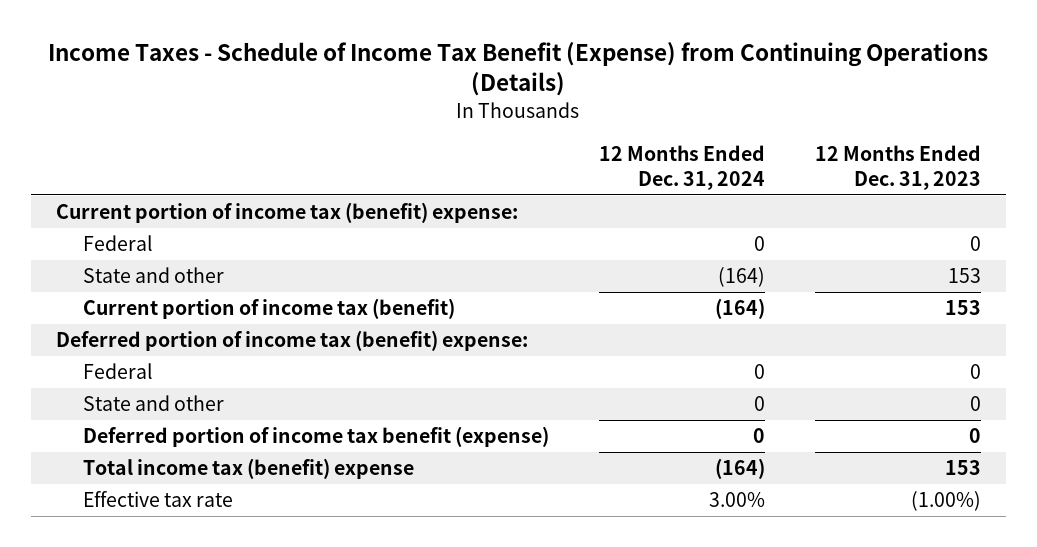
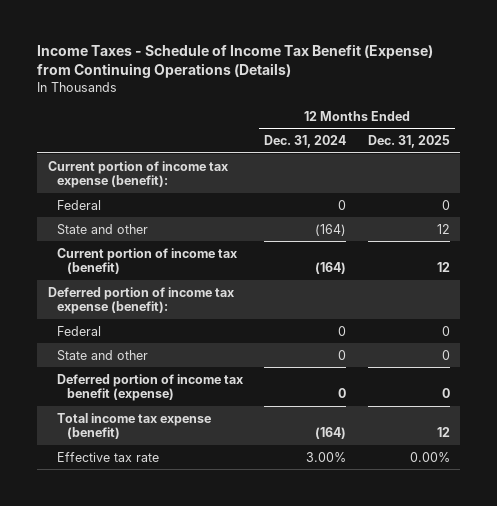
[815,144,982,190] 12 Months Ended Dec. 31, 2023 -> none
none -> [367,134,450,148] Dec. 31, 2025
[55,202,518,224] Current portion of income tax (benefit) expense: -> [47,160,228,189] Current portion of income tax expense (benefit):
[55,330,528,352] Deferred portion of income tax (benefit) expense: -> [47,286,234,315] Deferred portion of income tax expense (benefit):
[82,458,414,480] Total income tax (benefit) expense -> [57,412,212,440] Total income tax expense (benefit)

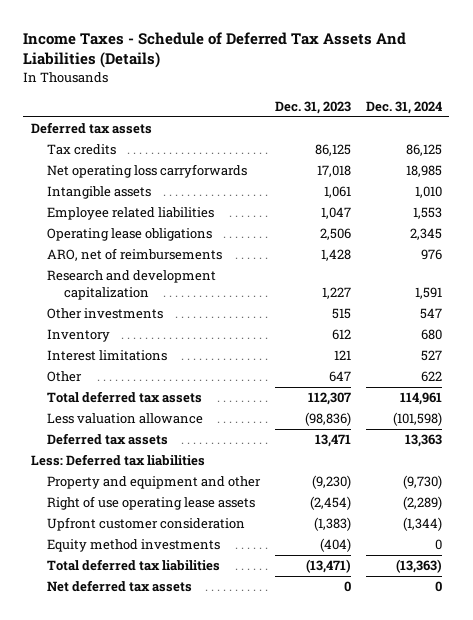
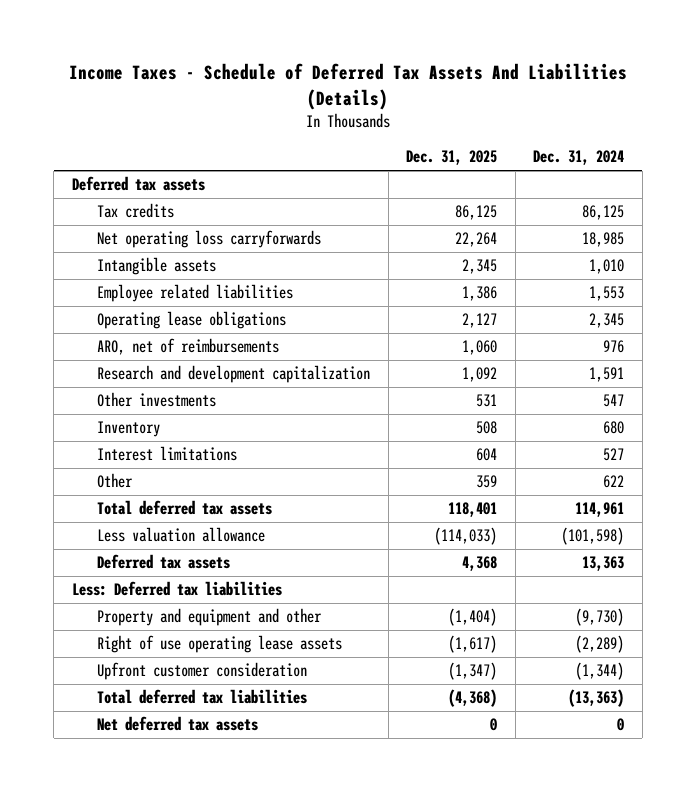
[275,100,352,114] Dec. 31, 2023 -> none
none -> [406,150,498,166] Dec. 31, 2025
[47,539,221,553] Equity method investments -> none

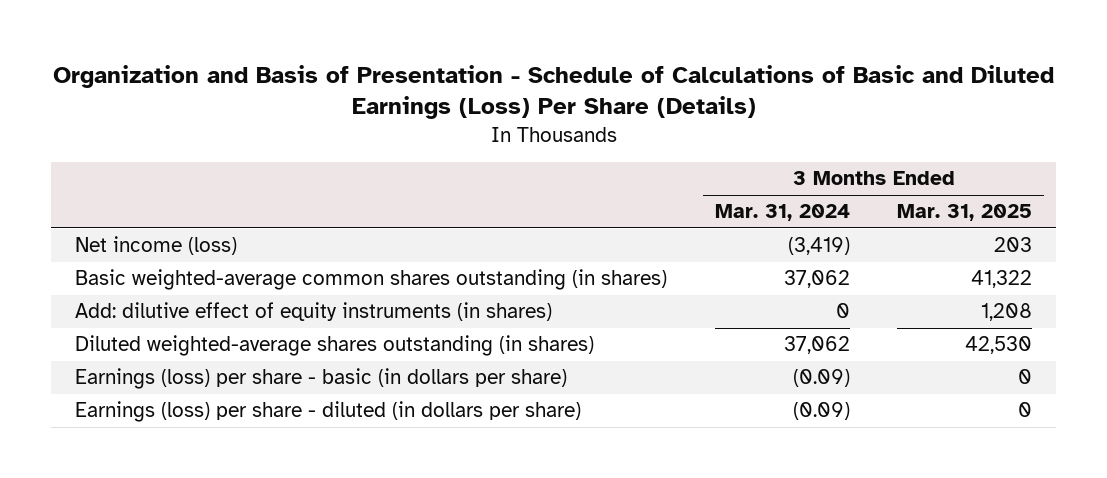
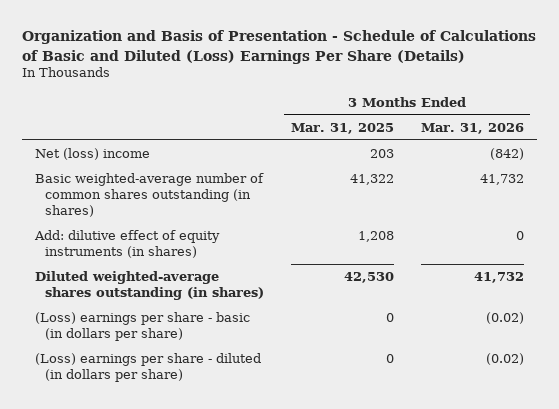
[52,64,1054,120] Organization and Basis of Presentation - Schedule of Calculations of Basic and Diluted Earnings (Loss) Per Share (Details) -> [22,30,537,64] Organization and Basis of Presentation - Schedule of Calculations of Basic and Diluted (Loss) Earnings Per Share (Details)
[714,204,850,222] Mar. 31, 2024 -> none
none -> [420,122,524,134] Mar. 31, 2026
[75,236,238,256] Net income (loss) -> [35,148,151,161] Net (loss) income
[75,269,668,291] Basic weighted-average common shares outstanding (in shares) -> [35,173,265,217] Basic weighted-average number of common shares outstanding (in shares)
[75,368,568,390] Earnings (loss) per share - basic (in dollars per share) -> [35,312,251,341] (Loss) earnings per share - basic (in dollars per share)
[75,401,582,423] Earnings (loss) per share - diluted (in dollars per share) -> [35,353,262,382] (Loss) earnings per share - diluted (in dollars per share)

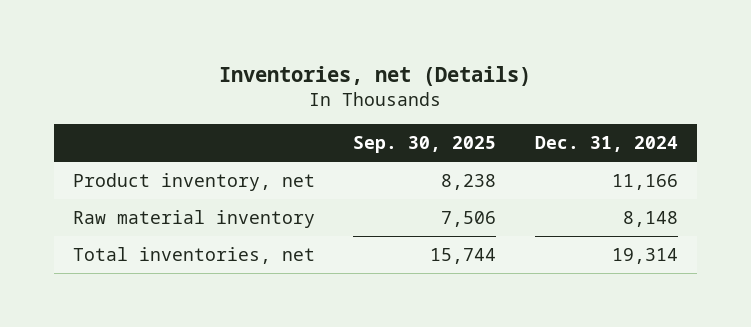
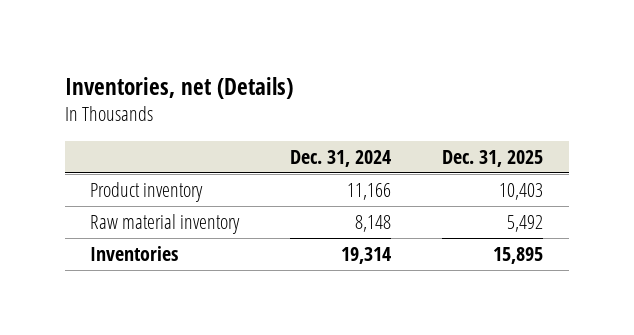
[353,135,497,153] Sep. 30, 2025 -> none
none -> [442,149,544,167] Dec. 31, 2025
[73,172,316,191] Product inventory, net -> [90,181,204,202] Product inventory
[73,246,316,264] Total inventories, net -> [90,245,179,261] Inventories

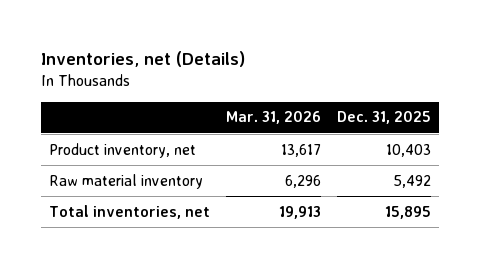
[290,149,392,167] Dec. 31, 2024 -> none
none -> [225,111,321,125] Mar. 31, 2026
[90,181,204,202] Product inventory -> [49,142,197,158] Product inventory, net
[90,245,179,261] Inventories -> [49,204,211,219] Total inventories, net

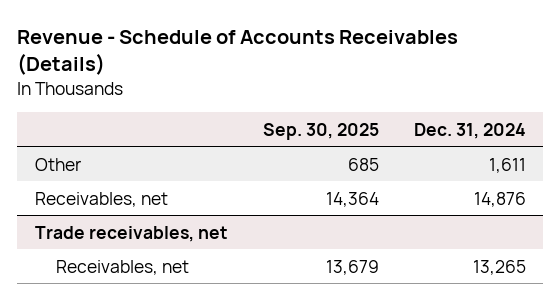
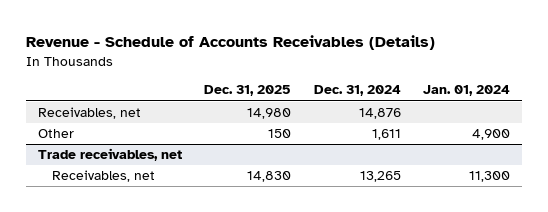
[262,122,379,140] Sep. 30, 2025 -> none
none -> [204,85,292,97] Dec. 31, 2025
none -> [423,85,511,97] Jan. 01, 2024
[34,157,81,171] Other -> [37,129,74,139] Other

